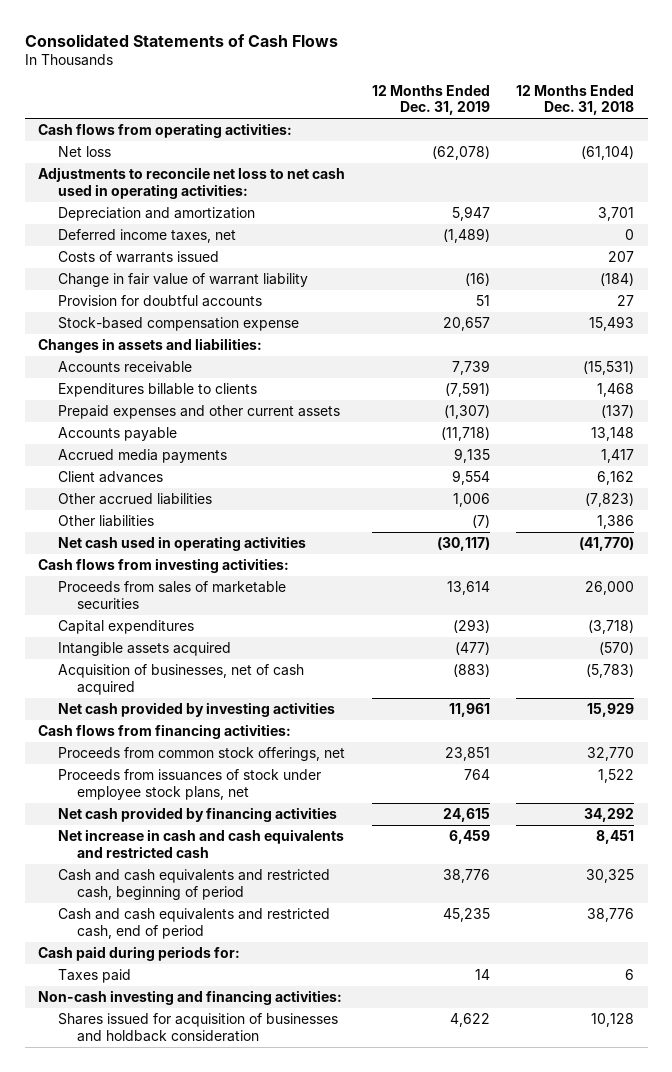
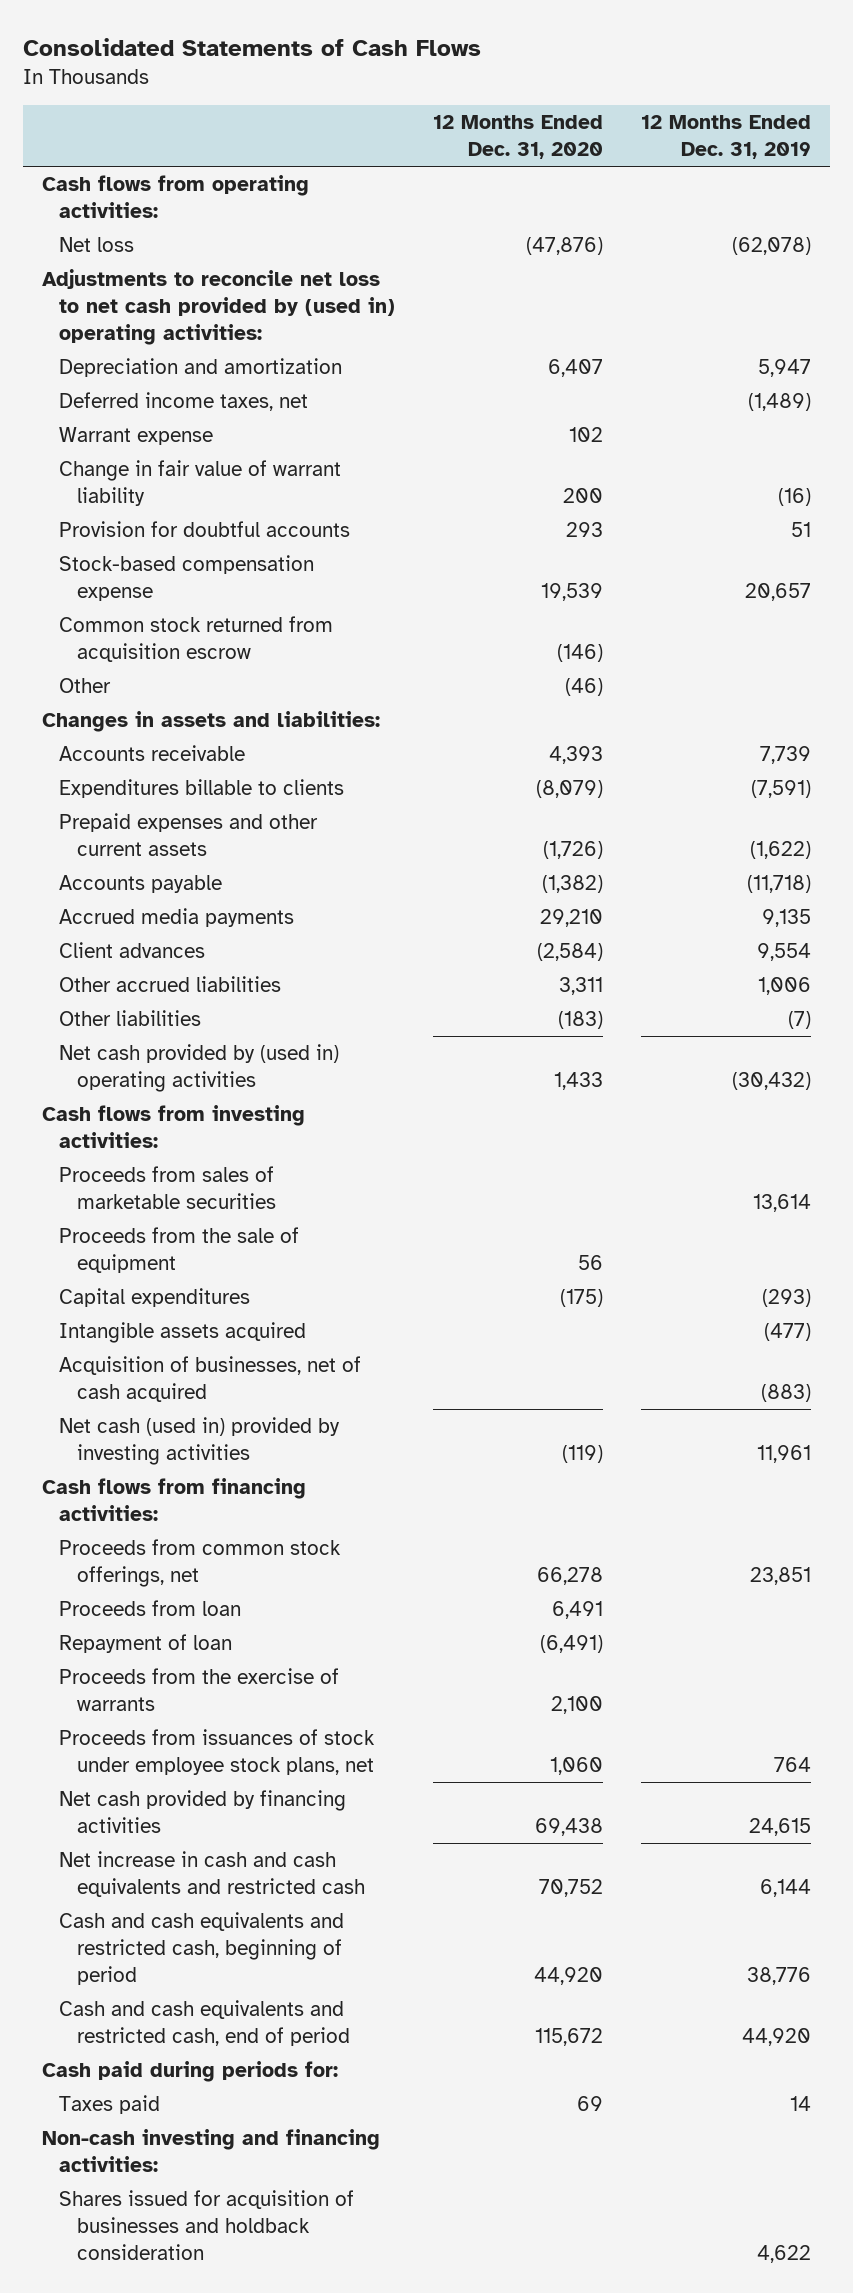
[516,84,635,116] 12 Months Ended Dec. 31, 2018 -> none
none -> [433,115,604,160] 12 Months Ended Dec. 31, 2020
[38,167,346,199] Adjustments to reconcile net loss to net cash used in operating activities: -> [41,269,396,346] Adjustments to reconcile net loss to net cash provided by (used in) operating activities:
[57,251,219,264] Costs of warrants issued -> none
none -> [59,427,214,446] Warrant expense
none -> [59,616,334,663] Common stock returned from acquisition escrow
none -> [59,678,112,694] Other
[443,405,490,420] (1,307) -> [749,841,811,860] (1,622)
[57,536,306,552] Net cash used in operating activities -> [59,1044,340,1093] Net cash provided by (used in) operating activities
[436,537,490,552] (30,117) -> [731,1072,811,1091] (30,432)
none -> [59,1227,300,1274] Proceeds from the sale of equipment
[57,702,335,718] Net cash provided by investing activities -> [59,1417,341,1466] Net cash (used in) provided by investing activities
none -> [59,1600,242,1617] Proceeds from loan
none -> [59,1634,233,1654] Repayment of loan
none -> [59,1668,340,1712] Proceeds from the exercise of warrants
[448,830,490,845] 6,459 -> [759,1879,811,1898] 6,144
[442,908,490,923] 45,235 -> [741,2028,811,2047] 44,920

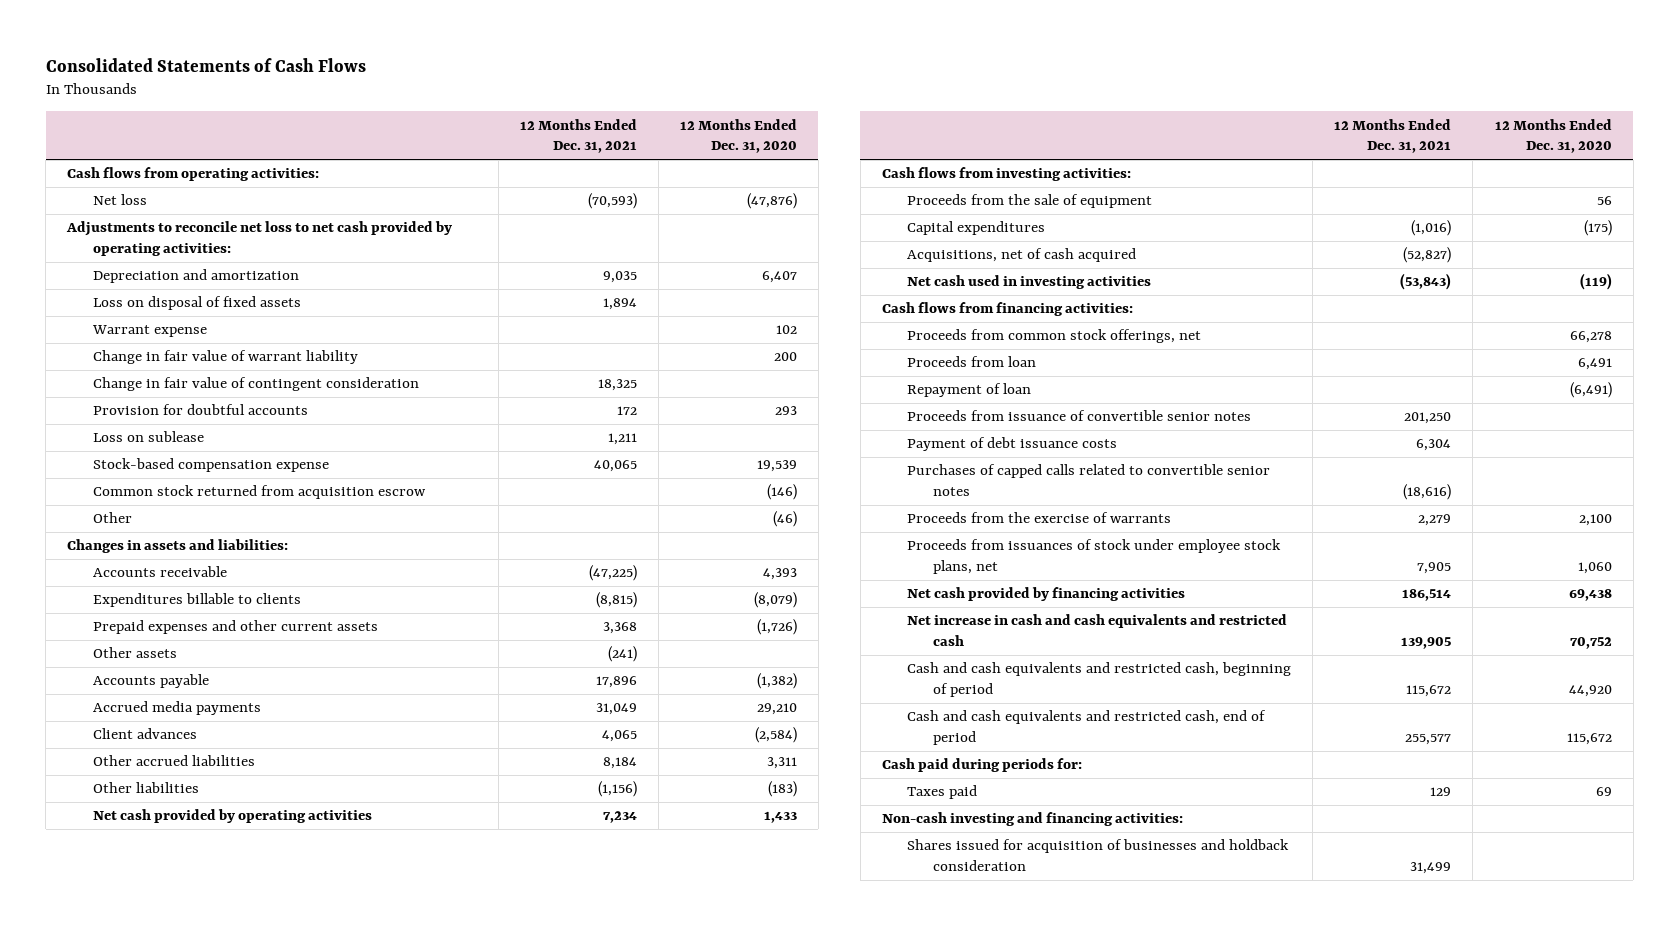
[640,115,811,160] 12 Months Ended Dec. 31, 2019 -> none
none -> [519,118,637,154] 12 Months Ended Dec. 31, 2021
[41,269,396,346] Adjustments to reconcile net loss to net cash provided by (used in) operating activities: -> [66,221,453,257] Adjustments to reconcile net loss to net cash provided by operating activities:
[59,392,309,412] Deferred income taxes, net -> none
none -> [92,296,301,311] Loss on disposal of fixed assets
none -> [92,377,419,392] Change in fair value of contingent consideration
none -> [92,431,204,443] Loss on sublease
none -> [92,647,177,659] Other assets
[59,1044,340,1093] Net cash provided by (used in) operating activities -> [92,809,372,824] Net cash provided by operating activities
[59,1166,277,1210] Proceeds from sales of marketable securities -> none
[59,1322,307,1344] Intangible assets acquired -> none
[59,1356,362,1403] Acquisition of businesses, net of cash acquired -> [907,248,1137,263] Acquisitions, net of cash acquired
[59,1417,341,1466] Net cash (used in) provided by investing activities -> [907,275,1152,290] Net cash used in investing activities
none -> [907,410,1252,422] Proceeds from issuance of convertible senior notes
none -> [907,437,1118,452] Payment of debt issuance costs
none -> [907,464,1271,497] Purchases of capped calls related to convertible senior notes

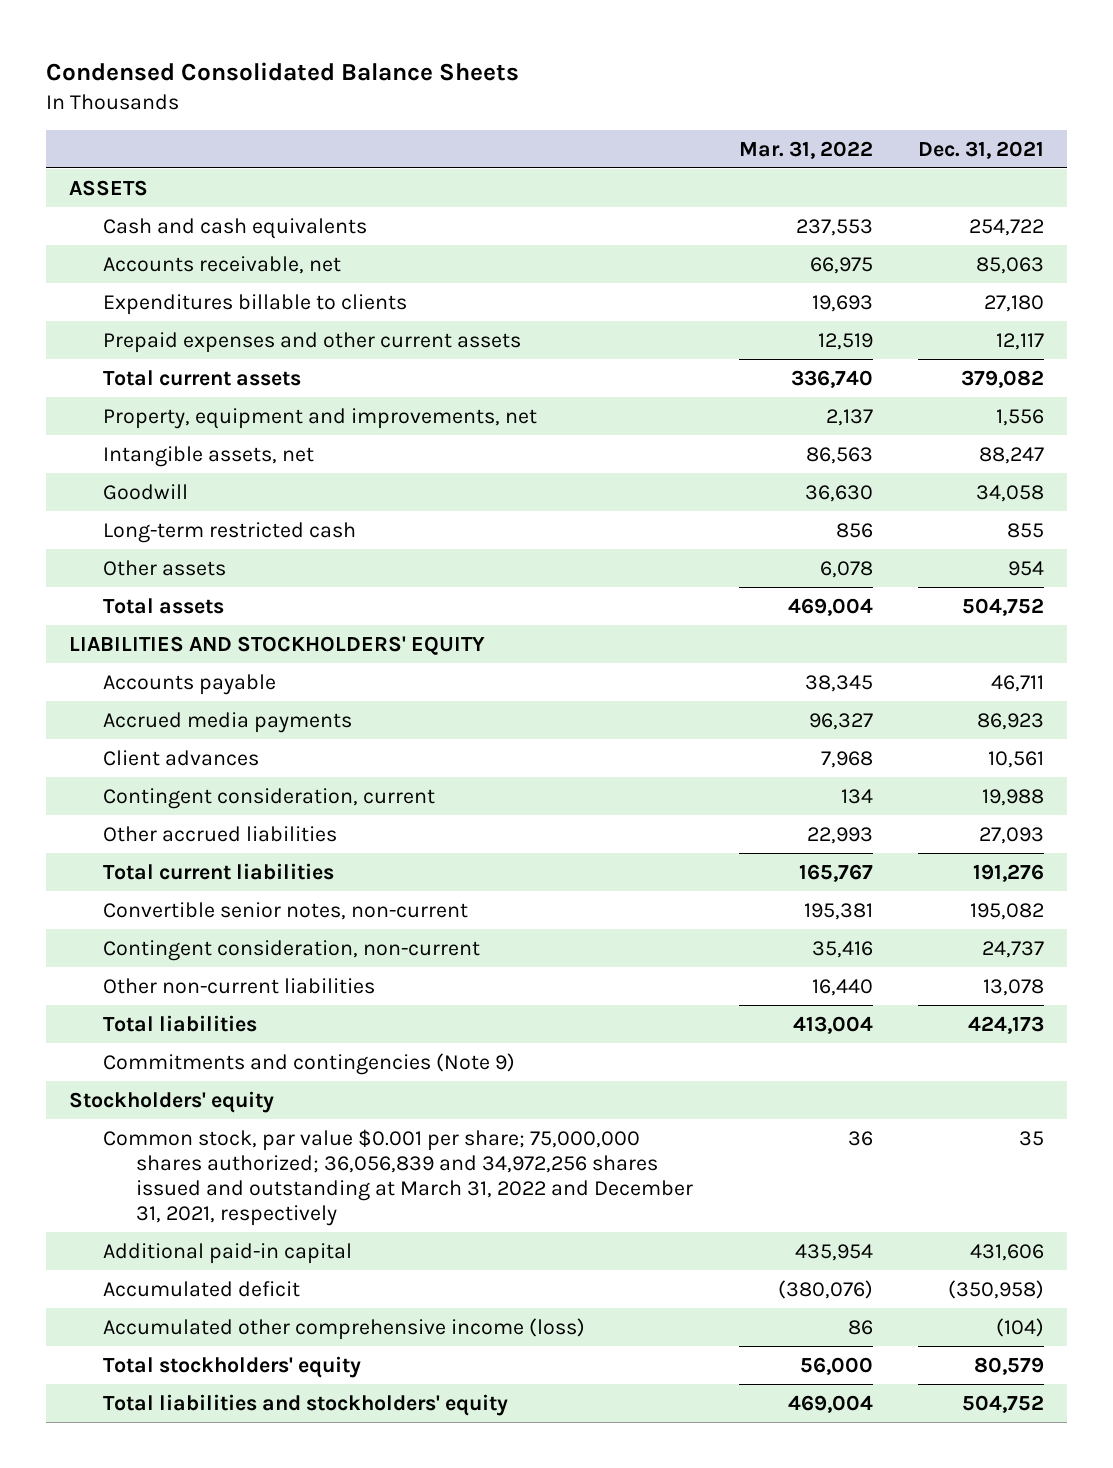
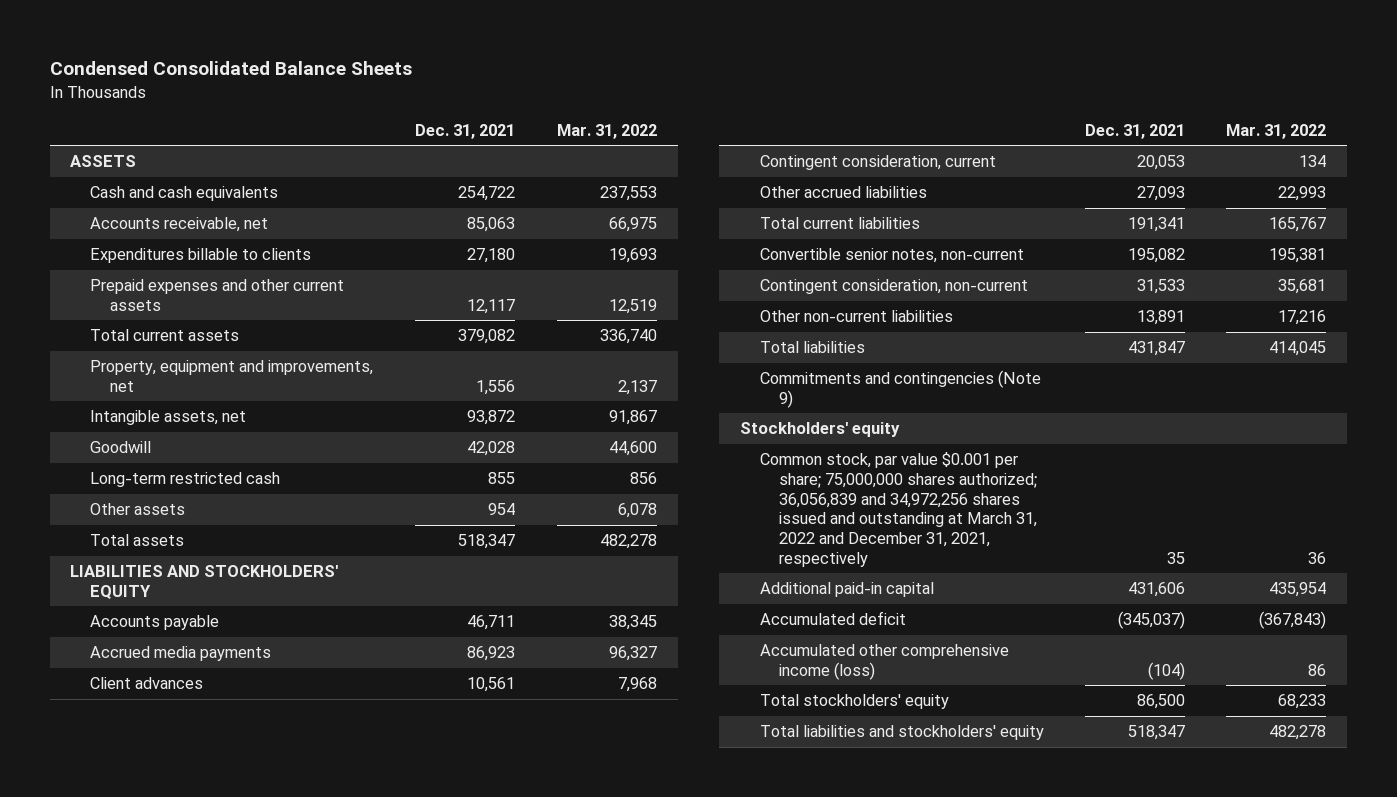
[805,446,873,464] 86,563 -> [608,410,657,426] 91,867
[979,446,1045,464] 88,247 -> [467,410,516,426] 93,872
[804,484,873,502] 36,630 -> [608,441,657,457] 44,600
[976,484,1045,502] 34,058 -> [467,441,516,457] 42,028
[787,597,873,616] 469,004 -> [599,534,657,550] 482,278
[962,597,1045,616] 504,752 -> [458,534,516,550] 518,347
[982,788,1045,806] 19,988 -> [1136,155,1185,171] 20,053
[973,863,1045,882] 191,276 -> [1127,217,1185,233] 191,341
[811,940,873,958] 35,416 -> [1278,279,1327,295] 35,681
[982,940,1045,958] 24,737 -> [1136,279,1185,295] 31,533
[811,978,873,996] 16,440 -> [1278,310,1327,326] 17,216
[983,978,1045,996] 13,078 -> [1136,310,1185,326] 13,891
[792,1015,873,1034] 413,004 -> [1269,341,1327,357] 414,045
[968,1015,1045,1034] 424,173 -> [1127,341,1185,357] 431,847
[777,1279,873,1299] (380,076) -> [1259,611,1327,630] (367,843)
[948,1279,1045,1299] (350,958) -> [1117,611,1185,630] (345,037)
[799,1356,873,1375] 56,000 -> [1278,694,1327,710] 68,233
[974,1356,1045,1375] 80,579 -> [1136,694,1185,710] 86,500
[787,1394,873,1413] 469,004 -> [1269,725,1327,741] 482,278
[962,1394,1045,1413] 504,752 -> [1127,725,1185,741] 518,347

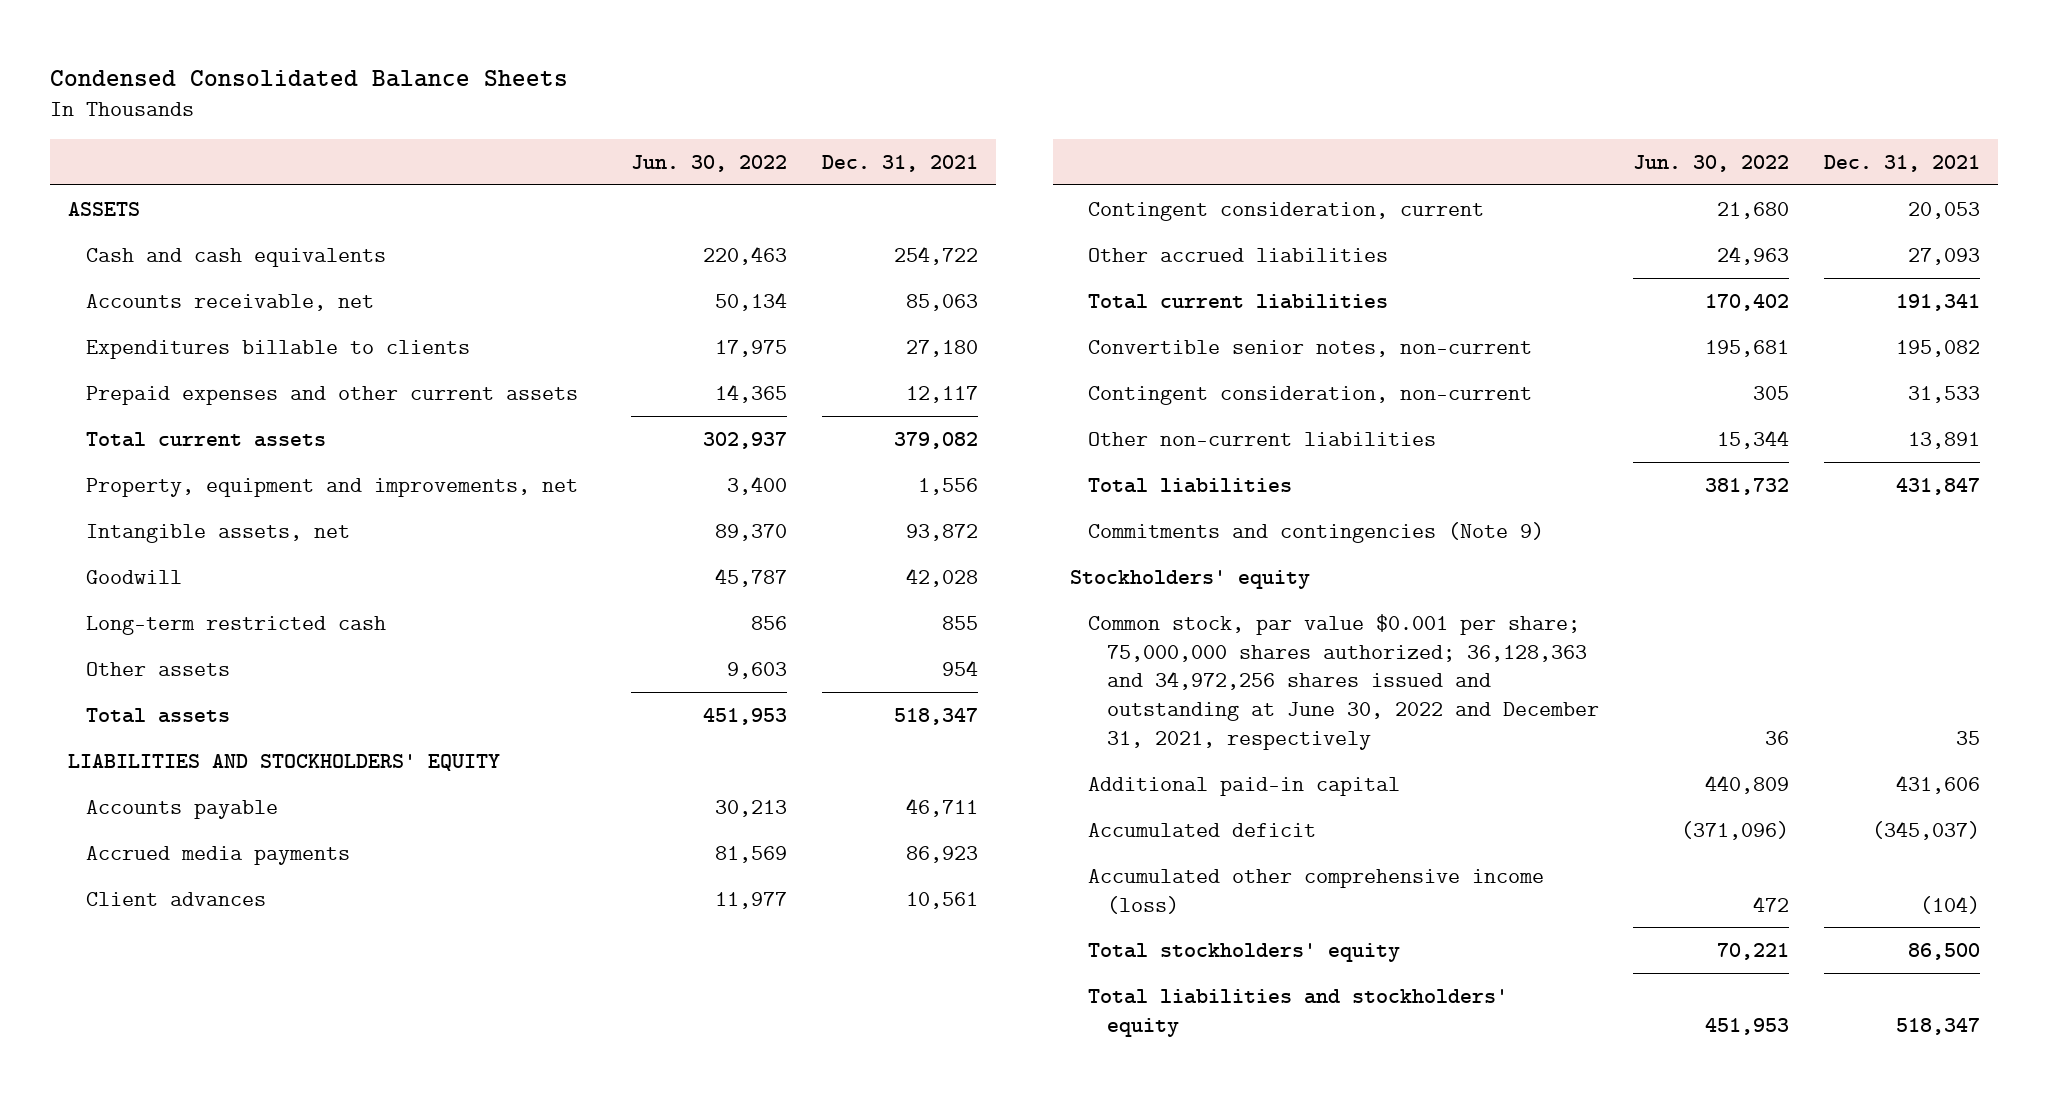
[556,123,657,139] Mar. 31, 2022 -> none
none -> [631,154,788,172] Jun. 30, 2022
[759,452,1038,567] Common stock, par value $0.001 per share; 75,000,000 shares authorized; 36,056,839 and 34,972,256 shares issued and outstanding at March 31, 2022 and December 31, 2021, respectively -> [1088,613,1599,750] Common stock, par value $0.001 per share; 75,000,000 shares authorized; 36,128,363 and 34,972,256 shares issued and outstanding at June 30, 2022 and December 31, 2021, respectively

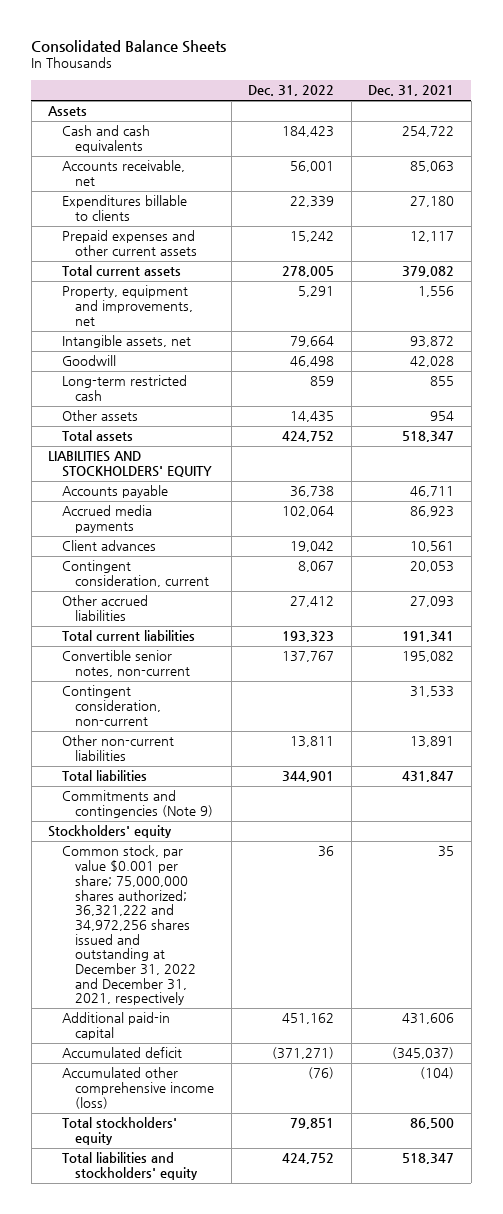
[50,69,569,87] Condensed Consolidated Balance Sheets -> [31,39,227,53] Consolidated Balance Sheets
[631,154,788,172] Jun. 30, 2022 -> none
none -> [248,85,335,97] Dec. 31, 2022
[67,201,140,216] ASSETS -> [48,106,88,117] Assets
[1088,613,1599,750] Common stock, par value $0.001 per share; 75,000,000 shares authorized; 36,128,363 and 34,972,256 shares issued and outstanding at June 30, 2022 and December 31, 2021, respectively -> [61,845,197,1006] Common stock, par value $0.001 per share; 75,000,000 shares authorized; 36,321,222 and 34,972,256 shares issued and outstanding at December 31, 2022 and December 31, 2021, respectively

